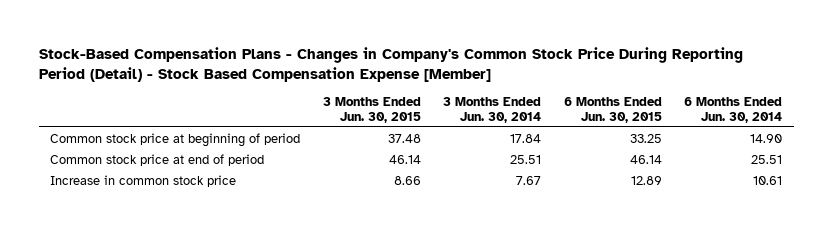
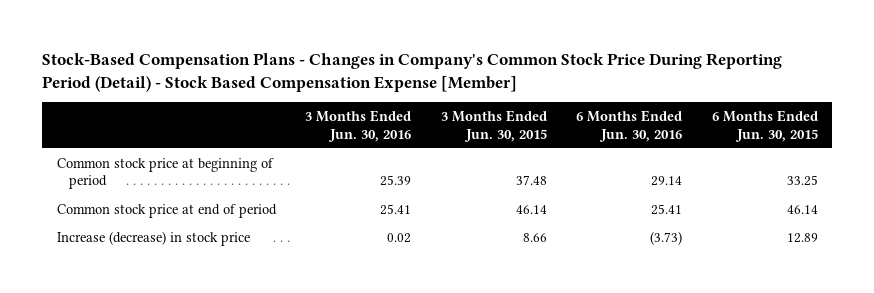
[443,97,542,123] 3 Months Ended Jun. 30, 2014 -> none
[684,97,783,123] 6 Months Ended Jun. 30, 2014 -> none
none -> [305,110,412,142] 3 Months Ended Jun. 30, 2016
none -> [576,110,683,142] 6 Months Ended Jun. 30, 2016
[50,174,237,187] Increase in common stock price -> [56,230,250,246] Increase (decrease) in stock price

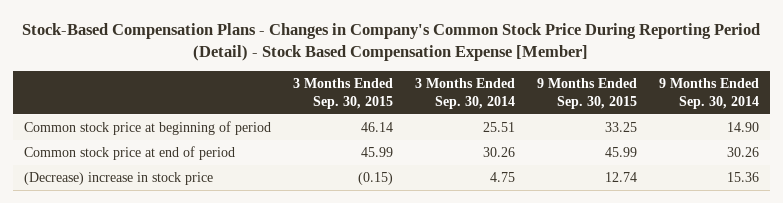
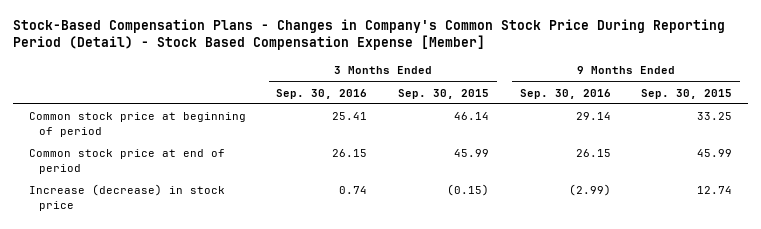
[414,78,515,109] 3 Months Ended Sep. 30, 2014 -> none
[658,78,759,109] 9 Months Ended Sep. 30, 2014 -> none
none -> [276,88,368,99] Sep. 30, 2016
none -> [519,88,611,99] Sep. 30, 2016
[23,172,213,186] (Decrease) increase in stock price -> [28,184,225,211] Increase (decrease) in stock price

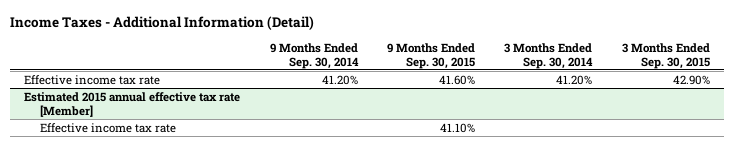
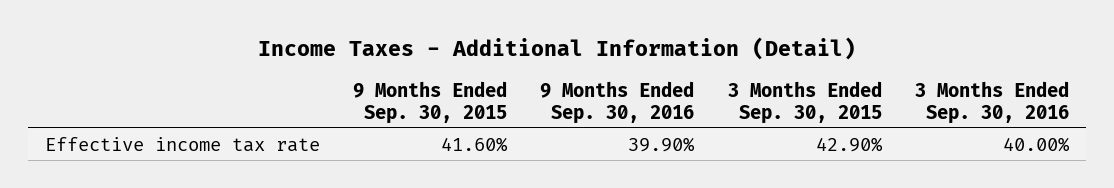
[269,42,359,69] 9 Months Ended Sep. 30, 2014 -> none
[504,42,594,69] 3 Months Ended Sep. 30, 2014 -> none
none -> [540,80,695,125] 9 Months Ended Sep. 30, 2016
none -> [915,80,1070,125] 3 Months Ended Sep. 30, 2016
[24,91,241,117] Estimated 2015 annual effective tax rate [Member] -> none
[40,122,177,133] Effective income tax rate -> none

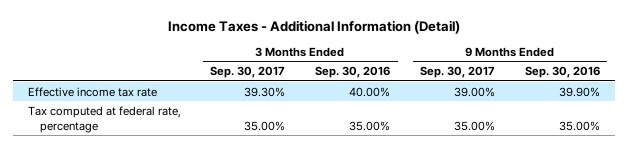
[352,80,507,125] 9 Months Ended Sep. 30, 2015 -> none
[727,80,882,125] 3 Months Ended Sep. 30, 2015 -> none
none -> [210,66,286,79] Sep. 30, 2017
none -> [420,66,496,79] Sep. 30, 2017
none -> [27,105,181,133] Tax computed at federal rate, percentage

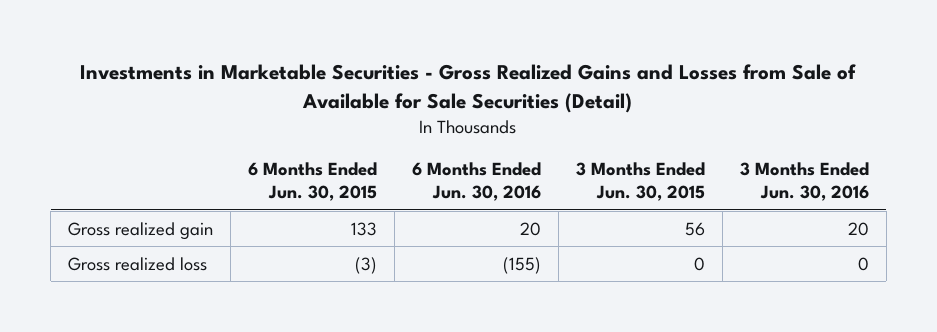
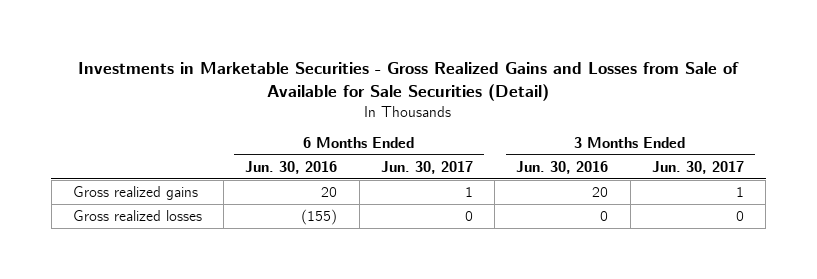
[248,162,378,202] 6 Months Ended Jun. 30, 2015 -> none
[575,162,705,202] 3 Months Ended Jun. 30, 2015 -> none
none -> [380,160,473,174] Jun. 30, 2017
none -> [651,160,744,174] Jun. 30, 2017
[68,221,214,240] Gross realized gain -> [72,185,198,200] Gross realized gains
[68,256,208,271] Gross realized loss -> [72,209,202,221] Gross realized losses

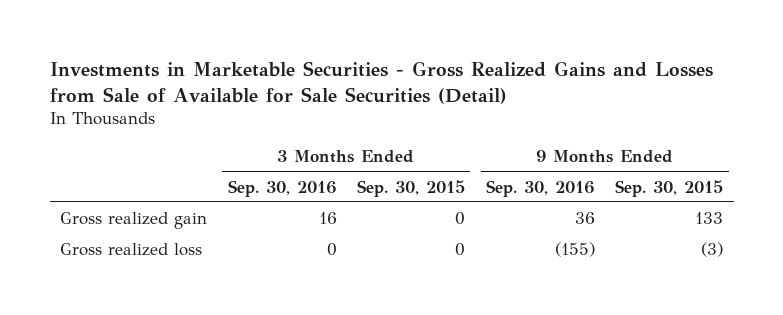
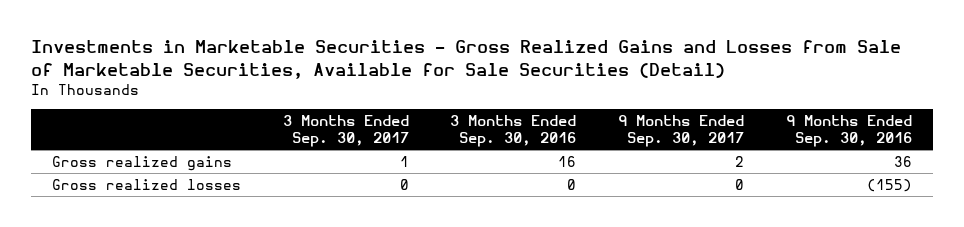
[49,60,713,104] Investments in Marketable Securities - Gross Realized Gains and Losses from Sale of Available for Sale Securities (Detail) -> [31,40,902,79] Investments in Marketable Securities - Gross Realized Gains and Losses from Sale of Marketable Securities, Available for Sale Securities (Detail)
[357,179,466,197] Sep. 30, 2015 -> none
[615,179,724,197] Sep. 30, 2015 -> none
none -> [282,114,409,148] 3 Months Ended Sep. 30, 2017
none -> [618,114,745,148] 9 Months Ended Sep. 30, 2017
[59,212,207,230] Gross realized gain -> [52,155,233,171] Gross realized gains
[59,243,202,257] Gross realized loss -> [52,178,242,190] Gross realized losses

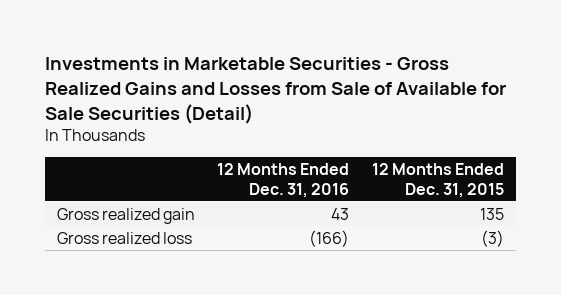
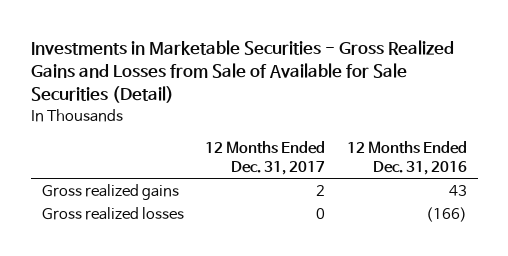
[372,162,505,198] 12 Months Ended Dec. 31, 2015 -> none
none -> [205,140,326,175] 12 Months Ended Dec. 31, 2017
[56,207,195,224] Gross realized gain -> [41,184,179,201] Gross realized gains
[56,231,192,244] Gross realized loss -> [41,207,184,221] Gross realized losses

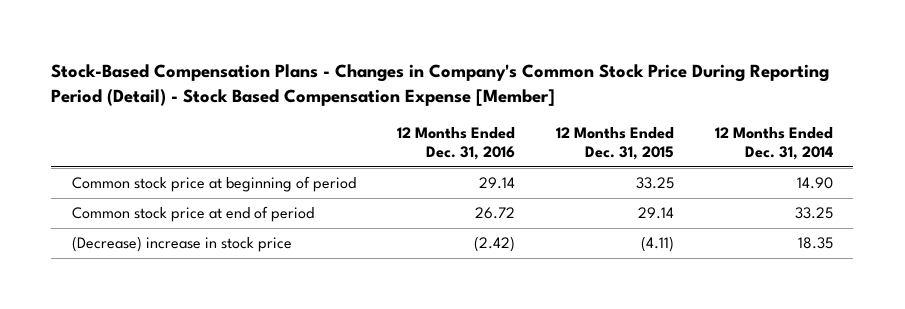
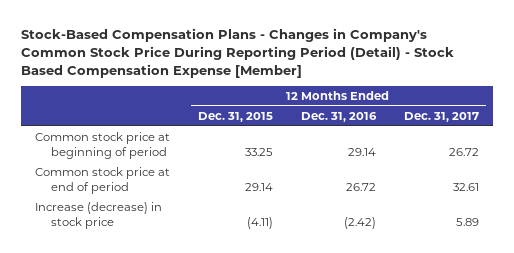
[714,126,833,161] 12 Months Ended Dec. 31, 2014 -> none
none -> [403,111,479,122] Dec. 31, 2017
[71,236,292,253] (Decrease) increase in stock price -> [35,201,163,229] Increase (decrease) in stock price

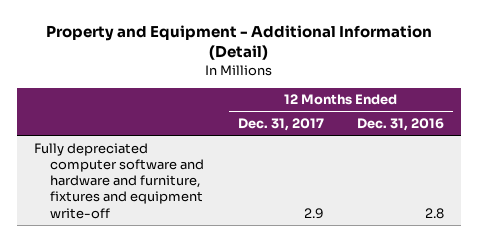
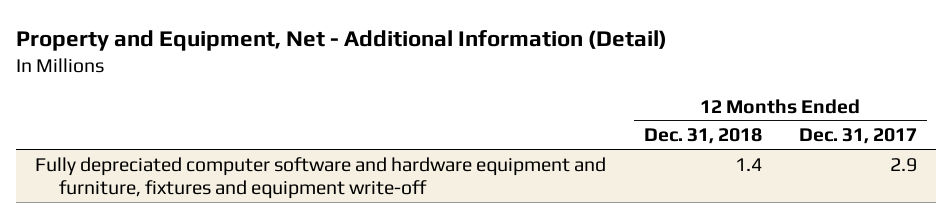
[46,25,433,61] Property and Equipment - Additional Information (Detail) -> [15,30,667,52] Property and Equipment, Net - Additional Information (Detail)
[357,117,445,131] Dec. 31, 2016 -> none
none -> [643,128,762,145] Dec. 31, 2018
[34,142,205,219] Fully depreciated computer software and hardware and furniture, fixtures and equipment write-off -> [34,156,606,200] Fully depreciated computer software and hardware equipment and furniture, fixtures and equipment write-off

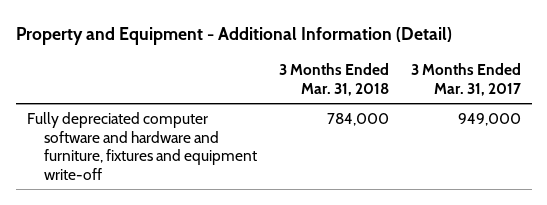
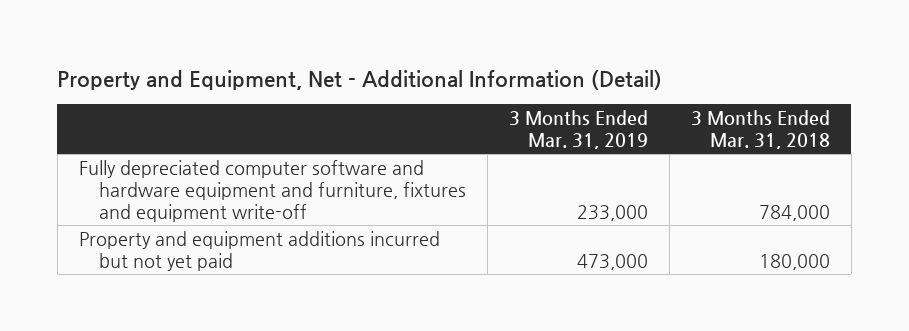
[15,26,452,45] Property and Equipment - Additional Information (Detail) -> [57,69,663,90] Property and Equipment, Net - Additional Information (Detail)
[410,63,521,96] 3 Months Ended Mar. 31, 2017 -> none
none -> [509,109,649,149] 3 Months Ended Mar. 31, 2019
[26,112,257,180] Fully depreciated computer software and hardware and furniture, fixtures and equipment write-off -> [78,160,467,222] Fully depreciated computer software and hardware equipment and furniture, fixtures and equipment write-off
none -> [78,231,440,271] Property and equipment additions incurred but not yet paid

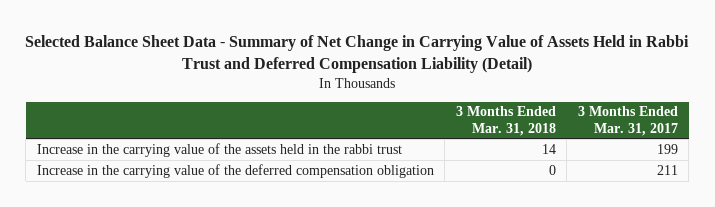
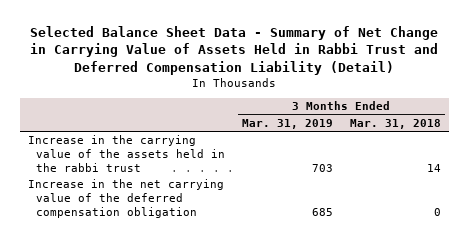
[577,106,678,136] 3 Months Ended Mar. 31, 2017 -> none
none -> [241,119,333,130] Mar. 31, 2019
[36,163,434,178] Increase in the carrying value of the deferred compensation obligation -> [27,179,224,219] Increase in the net carrying value of the deferred compensation obligation

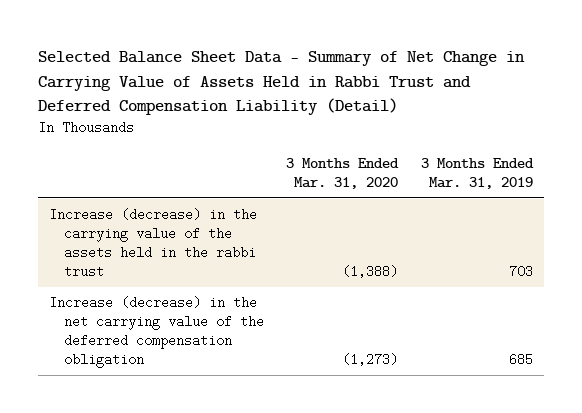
[349,119,441,130] Mar. 31, 2018 -> none
none -> [286,158,400,190] 3 Months Ended Mar. 31, 2020
[27,135,226,173] Increase in the carrying value of the assets held in the rabbi trust -> [49,208,258,277] Increase (decrease) in the carrying value of the assets held in the rabbi trust
[27,179,224,219] Increase in the net carrying value of the deferred compensation obligation -> [49,296,264,369] Increase (decrease) in the net carrying value of the deferred compensation obligation

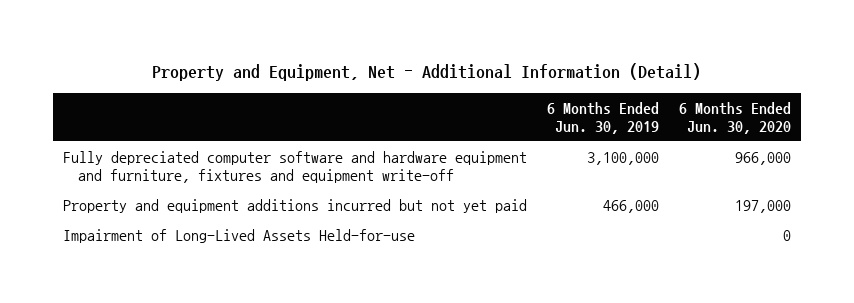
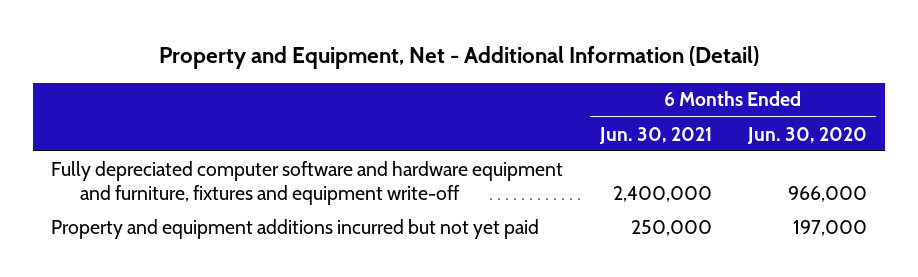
[546,101,659,135] 6 Months Ended Jun. 30, 2019 -> none
none -> [598,126,712,144] Jun. 30, 2021
[62,228,415,243] Impairment of Long-Lived Assets Held-for-use -> none

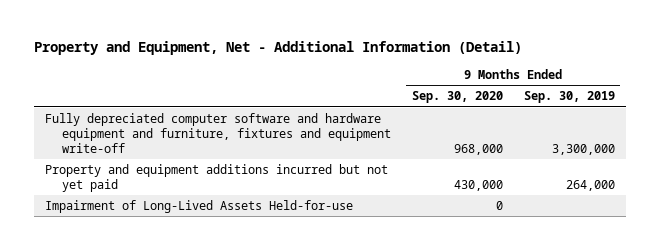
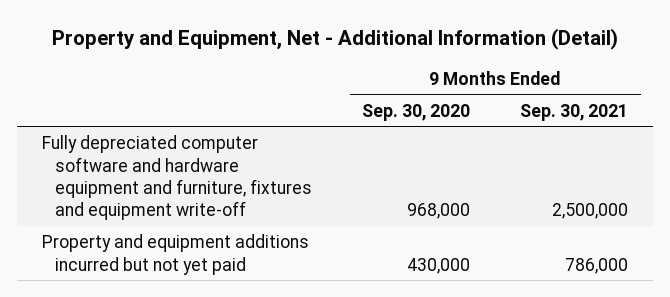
[524,91,616,104] Sep. 30, 2019 -> none
none -> [520,103,629,121] Sep. 30, 2021
[44,199,353,213] Impairment of Long-Lived Assets Held-for-use -> none

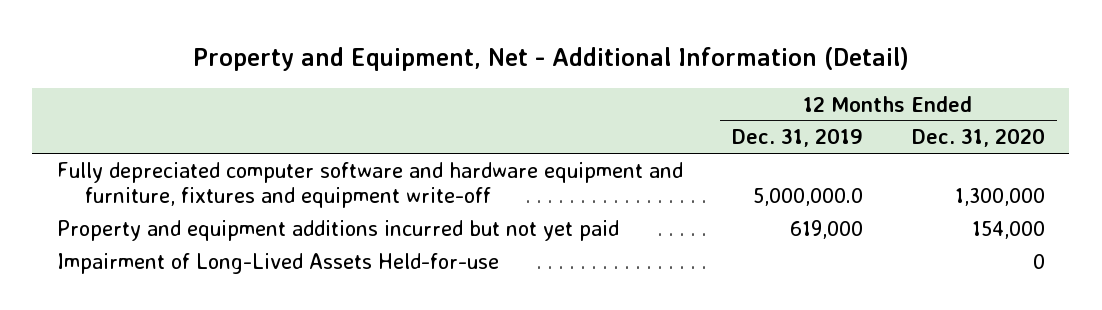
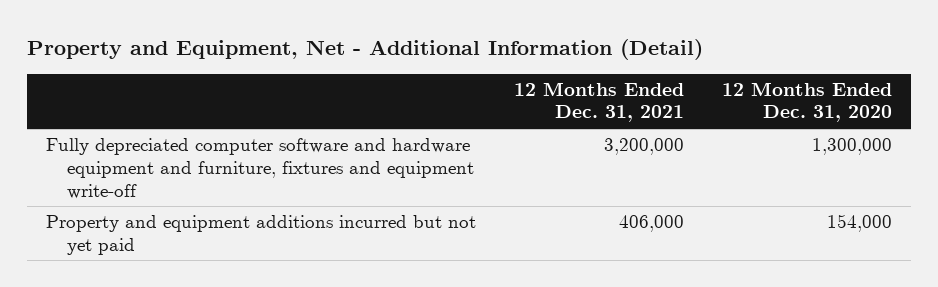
[731,128,863,148] Dec. 31, 2019 -> none
none -> [514,81,685,123] 12 Months Ended Dec. 31, 2021
[56,252,499,274] Impairment of Long-Lived Assets Held-for-use -> none

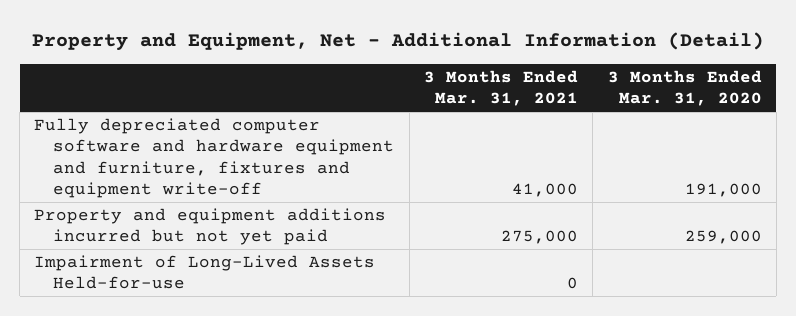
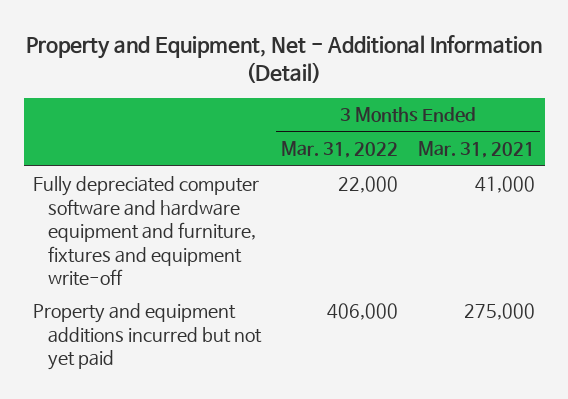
[607,69,762,107] 3 Months Ended Mar. 31, 2020 -> none
none -> [281,141,399,159] Mar. 31, 2022
[34,254,376,290] Impairment of Long-Lived Assets Held-for-use -> none

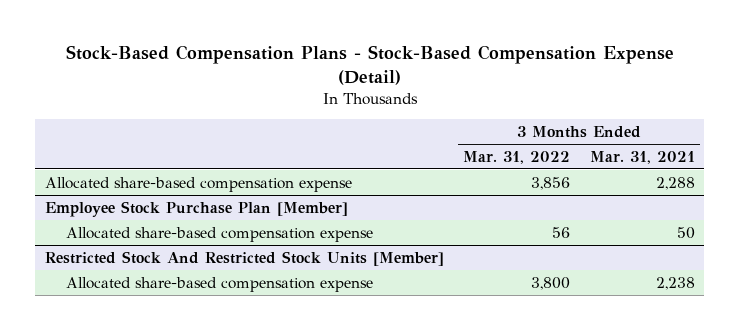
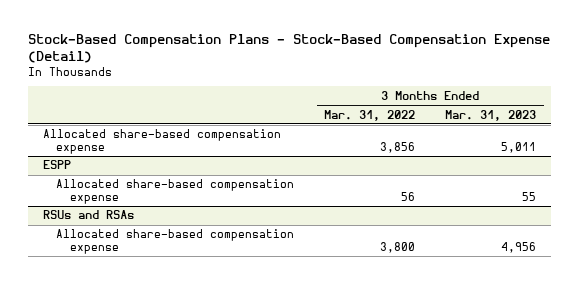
[589,150,695,164] Mar. 31, 2021 -> none
none -> [445,109,537,121] Mar. 31, 2023
[44,200,348,217] Employee Stock Purchase Plan [Member] -> [42,160,71,170] ESPP
[44,250,444,266] Restricted Stock And Restricted Stock Units [Member] -> [42,210,134,220] RSUs and RSAs

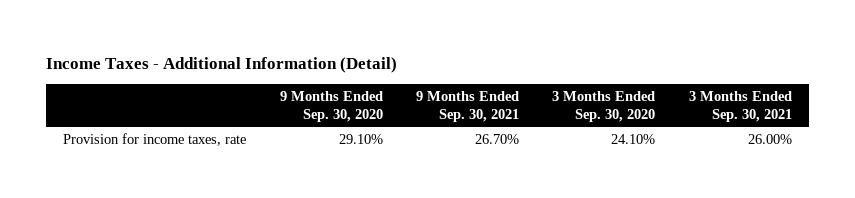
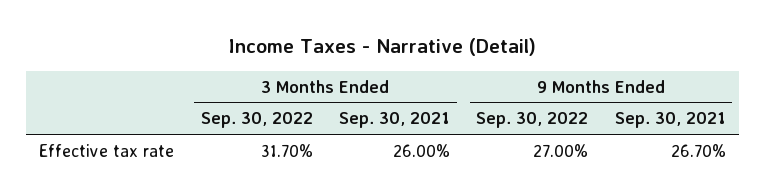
[46,57,398,74] Income Taxes - Additional Information (Detail) -> [228,38,537,57] Income Taxes - Narrative (Detail)
[279,90,383,122] 9 Months Ended Sep. 30, 2020 -> none
[552,90,656,122] 3 Months Ended Sep. 30, 2020 -> none
none -> [200,112,313,129] Sep. 30, 2022
none -> [476,112,589,129] Sep. 30, 2022
[63,133,247,147] Provision for income taxes, rate -> [39,143,175,157] Effective tax rate

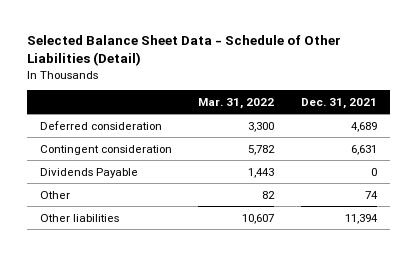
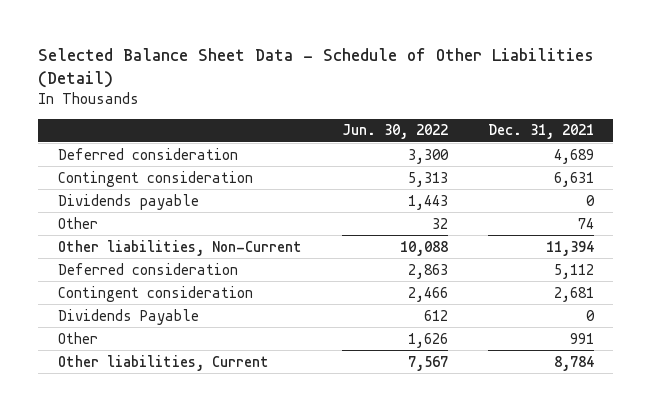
[198,97,275,109] Mar. 31, 2022 -> none
none -> [341,124,448,140] Jun. 30, 2022
none -> [58,193,200,210] Dividends payable
[39,213,119,222] Other liabilities -> [58,239,303,256] Other liabilities, Non-Current
none -> [58,262,239,275] Deferred consideration
none -> [58,285,254,302] Contingent consideration
[39,167,138,178] Dividends Payable -> [58,308,200,325] Dividends Payable
none -> [58,331,99,344] Other
none -> [58,354,270,371] Other liabilities, Current

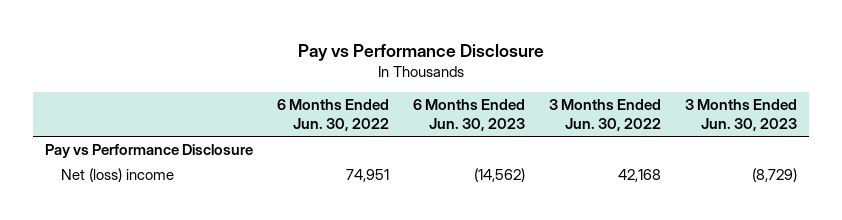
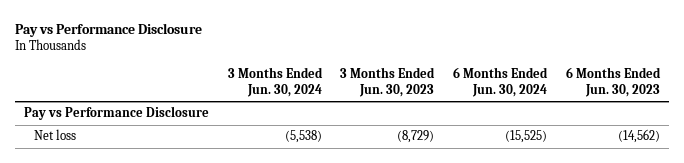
[277,99,390,132] 6 Months Ended Jun. 30, 2022 -> none
[548,99,661,132] 3 Months Ended Jun. 30, 2022 -> none
none -> [227,67,323,97] 3 Months Ended Jun. 30, 2024
none -> [453,67,549,97] 6 Months Ended Jun. 30, 2024
[61,168,175,183] Net (loss) income -> [33,129,76,141] Net loss

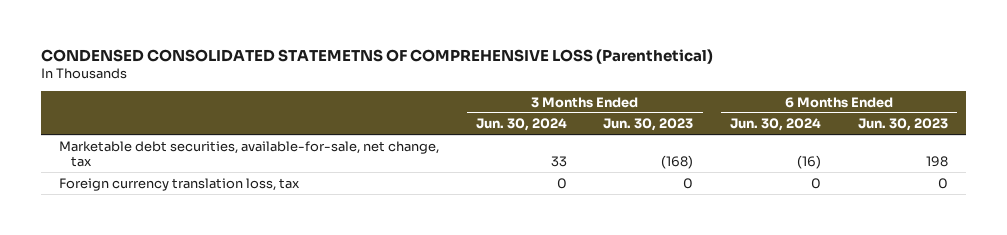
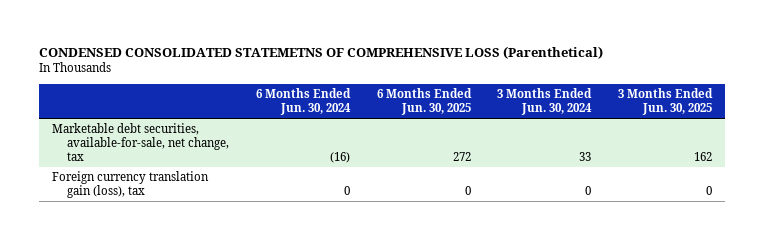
[603,118,694,132] Jun. 30, 2023 -> none
[857,118,948,132] Jun. 30, 2023 -> none
none -> [376,88,472,116] 6 Months Ended Jun. 30, 2025
none -> [617,88,713,116] 3 Months Ended Jun. 30, 2025
[58,177,300,191] Foreign currency translation loss, tax -> [52,171,210,199] Foreign currency translation gain (loss), tax

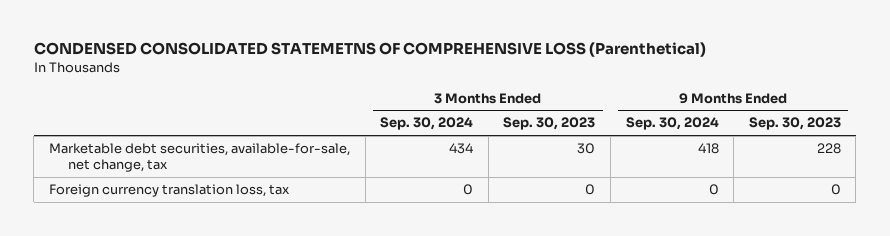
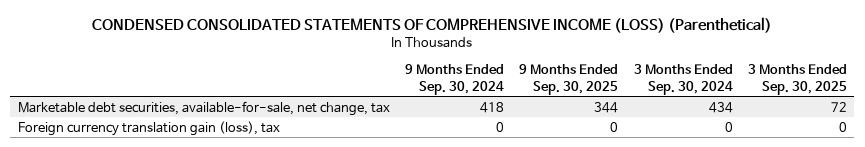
[33,42,706,58] CONDENSED CONSOLIDATED STATEMETNS OF COMPREHENSIVE LOSS (Parenthetical) -> [92,17,773,34] CONDENSED CONSOLIDATED STATEMENTS OF COMPREHENSIVE INCOME (LOSS) (Parenthetical)
[503,117,596,131] Sep. 30, 2023 -> none
[748,117,841,131] Sep. 30, 2023 -> none
none -> [519,64,619,95] 9 Months Ended Sep. 30, 2025
none -> [747,64,847,95] 3 Months Ended Sep. 30, 2025
[48,184,290,198] Foreign currency translation loss, tax -> [18,120,281,136] Foreign currency translation gain (loss), tax

